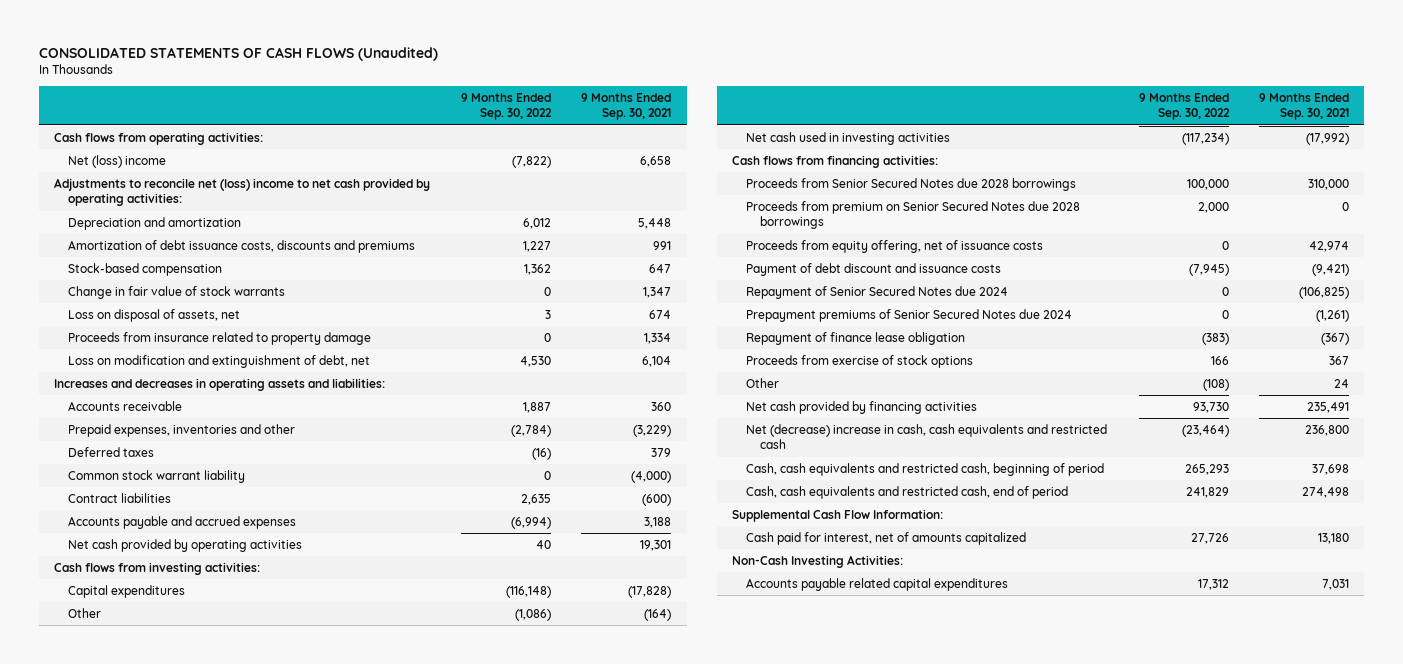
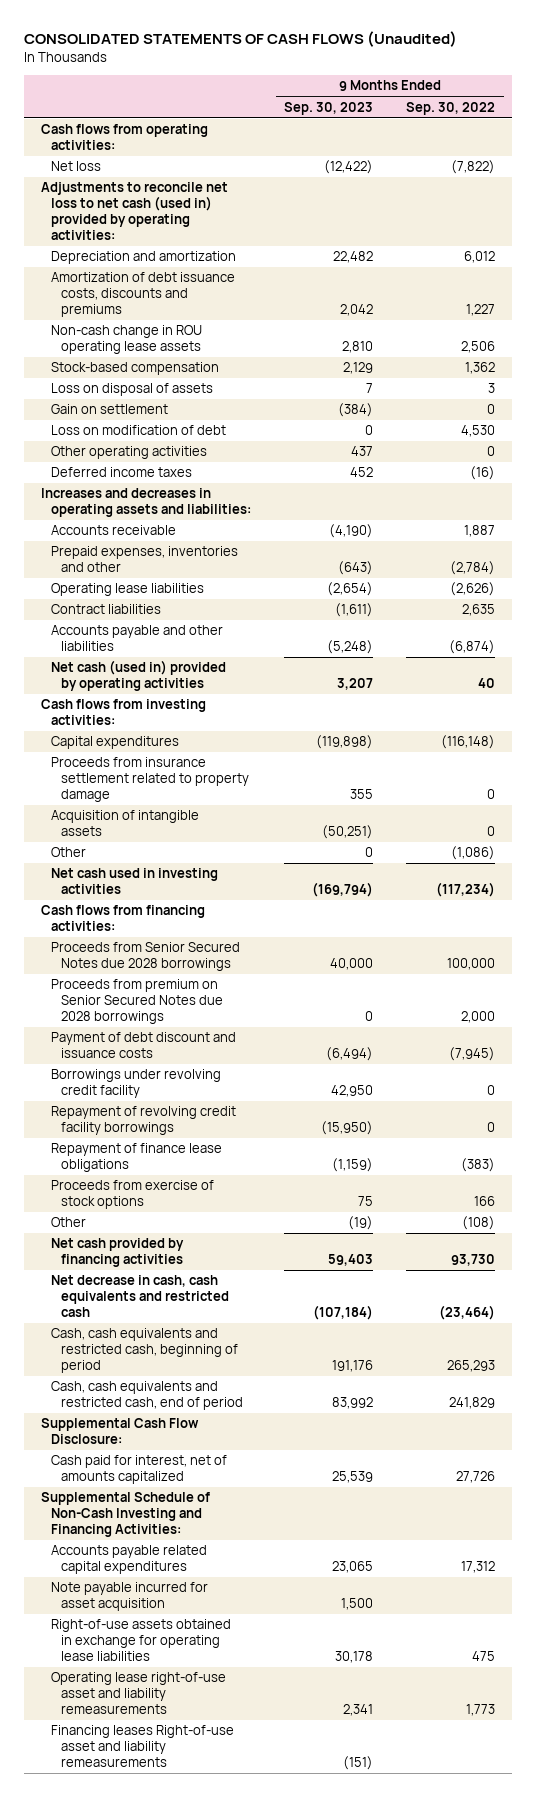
[581,92,672,121] 9 Months Ended Sep. 30, 2021 -> none
none -> [284,101,374,115] Sep. 30, 2023
[68,154,167,168] Net (loss) income -> [50,161,101,172] Net loss
[54,177,431,207] Adjustments to reconcile net (loss) income to net cash provided by operating activities: -> [40,182,228,241] Adjustments to reconcile net loss to net cash (used in) provided by operating activities:
none -> [50,325,202,355] Non-cash change in ROU operating lease assets
[68,285,286,299] Change in fair value of stock warrants -> none
[68,331,372,345] Proceeds from insurance related to property damage -> none
[68,308,241,322] Loss on disposal of assets, net -> [50,383,213,397] Loss on disposal of assets
none -> [50,404,168,415] Gain on settlement
[68,354,371,368] Loss on modification and extinguishment of debt, net -> [50,425,226,436] Loss on modification of debt
none -> [50,446,207,460] Other operating activities
none -> [50,467,192,478] Deferred income taxes
[68,446,155,457] Deferred taxes -> none
[68,469,246,483] Common stock warrant liability -> none
none -> [50,583,204,597] Operating lease liabilities
[68,515,297,529] Accounts payable and accrued expenses -> [50,625,223,652] Accounts payable and other liabilities
[510,516,551,529] (6,994) -> [449,640,496,655] (6,874)
[68,538,303,552] Net cash provided by operating activities -> [50,660,226,692] Net cash (used in) provided by operating activities
none -> [50,757,249,803] Proceeds from insurance settlement related to property damage
none -> [50,810,199,837] Acquisition of intangible assets
[746,239,1044,253] Proceeds from equity offering, net of issuance costs -> none
[746,285,1009,299] Repayment of Senior Secured Notes due 2024 -> none
[746,308,1073,322] Prepayment premiums of Senior Secured Notes due 2024 -> none
none -> [50,1069,221,1099] Borrowings under revolving credit facility
none -> [50,1106,236,1136] Repayment of revolving credit facility borrowings
[746,331,966,345] Repayment of finance lease obligation -> [50,1143,222,1173] Repayment of finance lease obligations
[746,423,1108,450] Net (decrease) increase in cash, cash equivalents and restricted cash -> [50,1275,229,1318] Net decrease in cash, cash equivalents and restricted cash
[732,508,944,522] Supplemental Cash Flow Information: -> [40,1418,199,1445] Supplemental Cash Flow Disclosure:
[732,554,904,568] Non-Cash Investing Activities: -> [40,1492,210,1538] Supplemental Schedule of Non-Cash Investing and Financing Activities:
none -> [50,1582,208,1612] Note payable incurred for asset acquisition
none -> [50,1619,231,1662] Right-of-use assets obtained in exchange for operating lease liabilities
none -> [50,1672,226,1715] Operating lease right-of-use asset and liability remeasurements
none -> [50,1725,234,1768] Financing leases Right-of-use asset and liability remeasurements

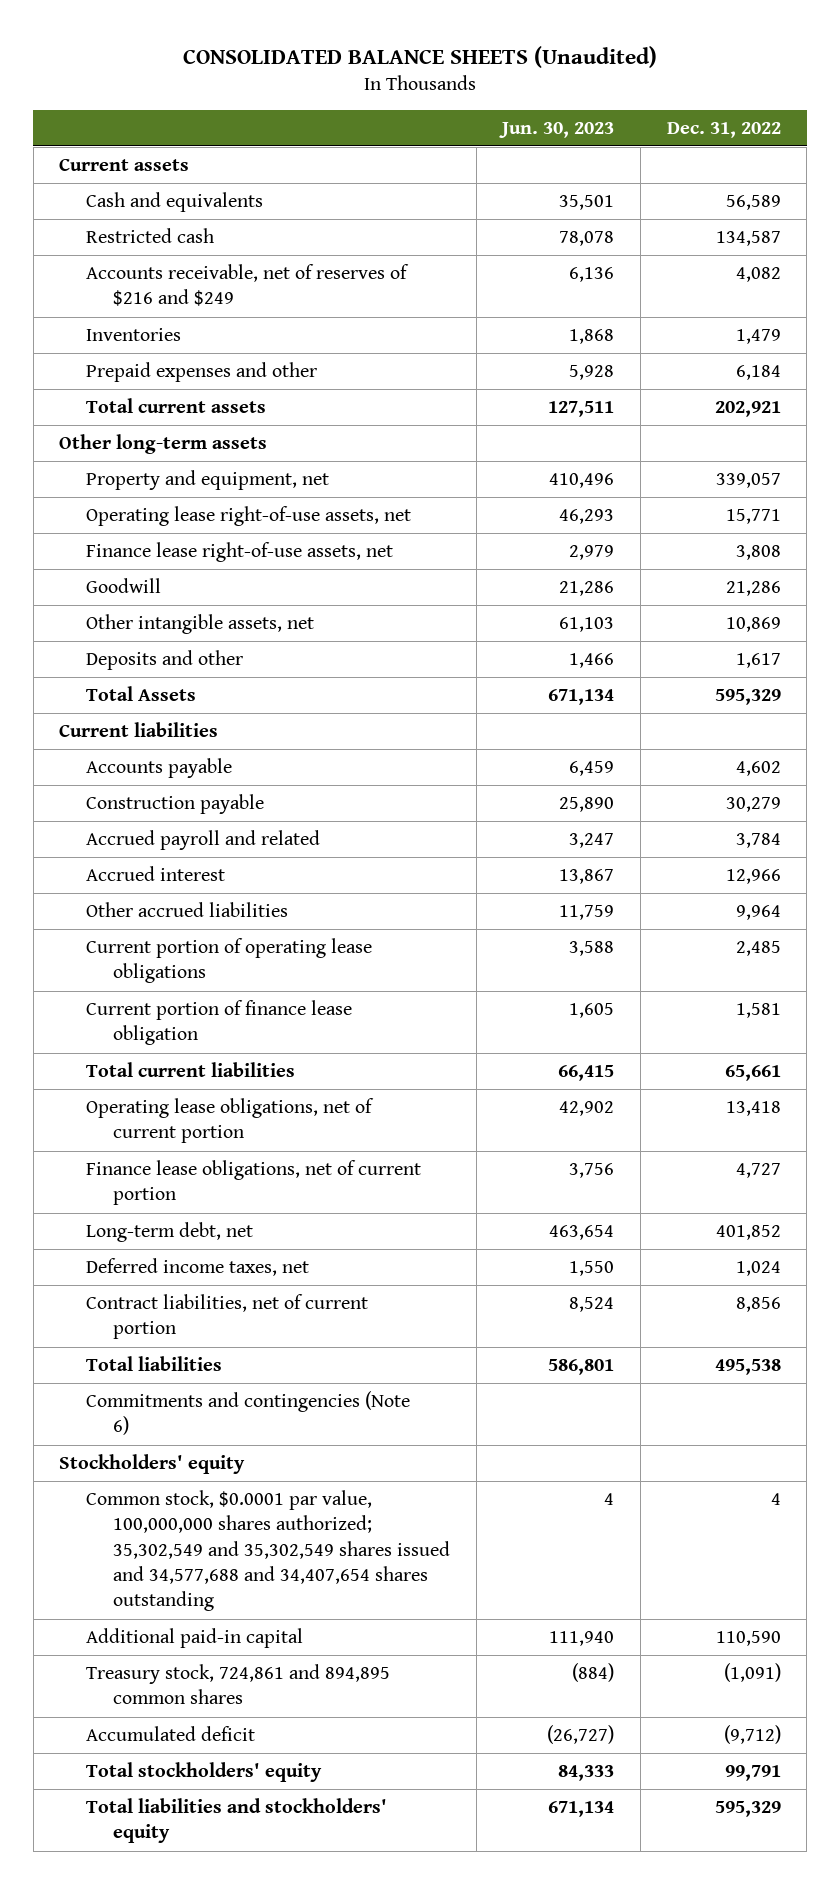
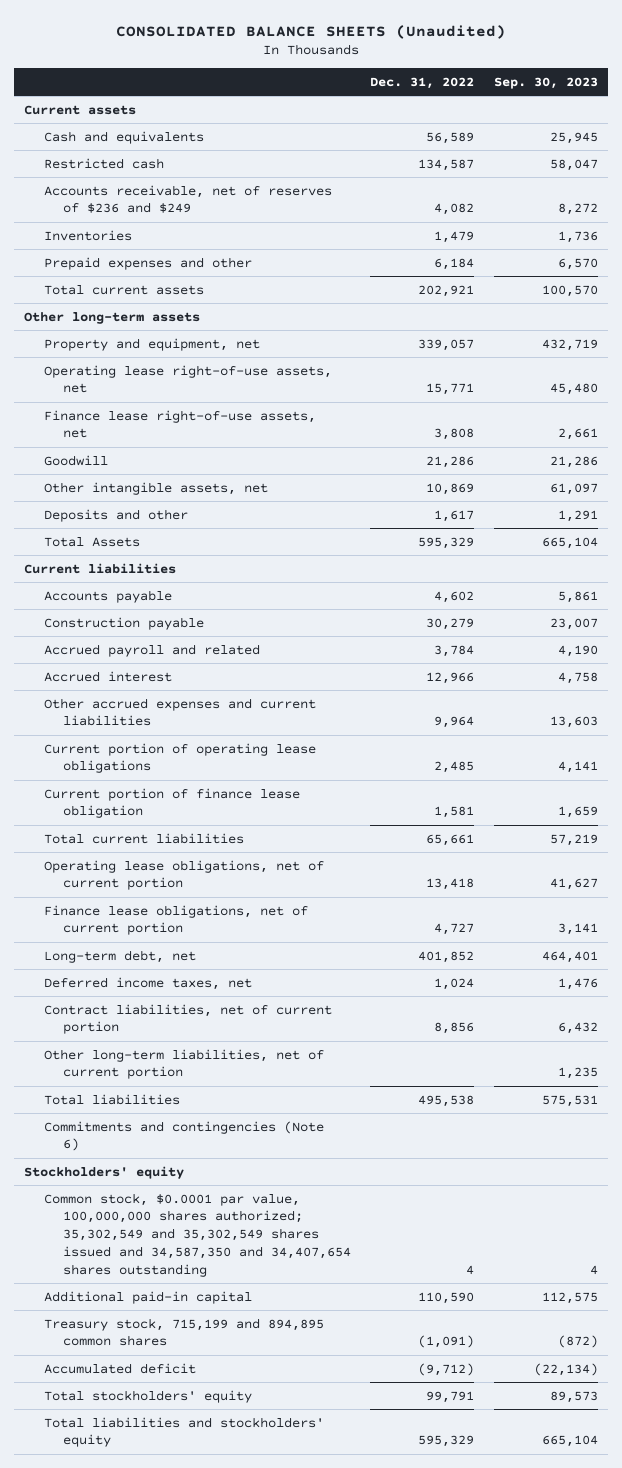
[499,121,615,138] Jun. 30, 2023 -> none
none -> [493,76,598,89] Sep. 30, 2023
[86,264,410,307] Accounts receivable, net of reserves of $216 and $249 -> [43,184,332,214] Accounts receivable, net of reserves of $236 and $249
[86,902,289,918] Other accrued liabilities -> [43,697,316,727] Other accrued expenses and current liabilities
none -> [43,1048,324,1080] Other long-term liabilities, net of current portion
[86,1490,451,1612] Common stock, $0.0001 par value, 100,000,000 shares authorized; 35,302,549 and 35,302,549 shares issued and 34,577,688 and 34,407,654 shares outstanding -> [43,1192,351,1277] Common stock, $0.0001 par value, 100,000,000 shares authorized; 35,302,549 and 35,302,549 shares issued and 34,587,350 and 34,407,654 shares outstanding
[86,1664,391,1705] Treasury stock, 724,861 and 894,895 common shares -> [43,1317,324,1347] Treasury stock, 715,199 and 894,895 common shares

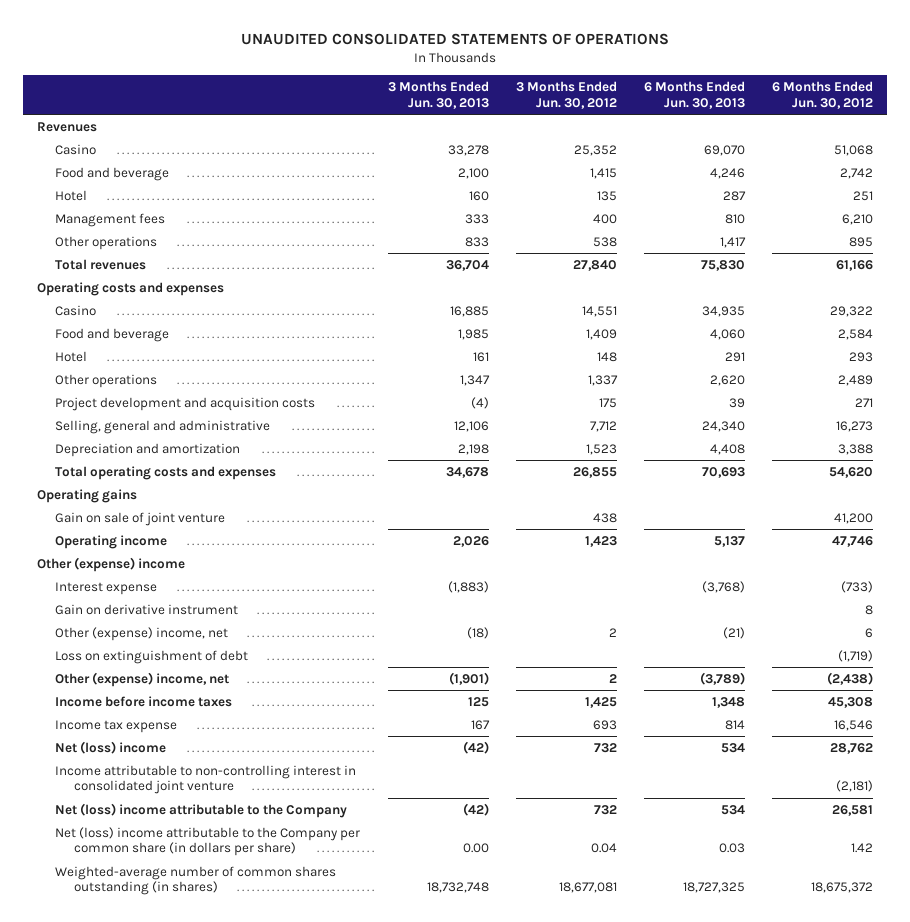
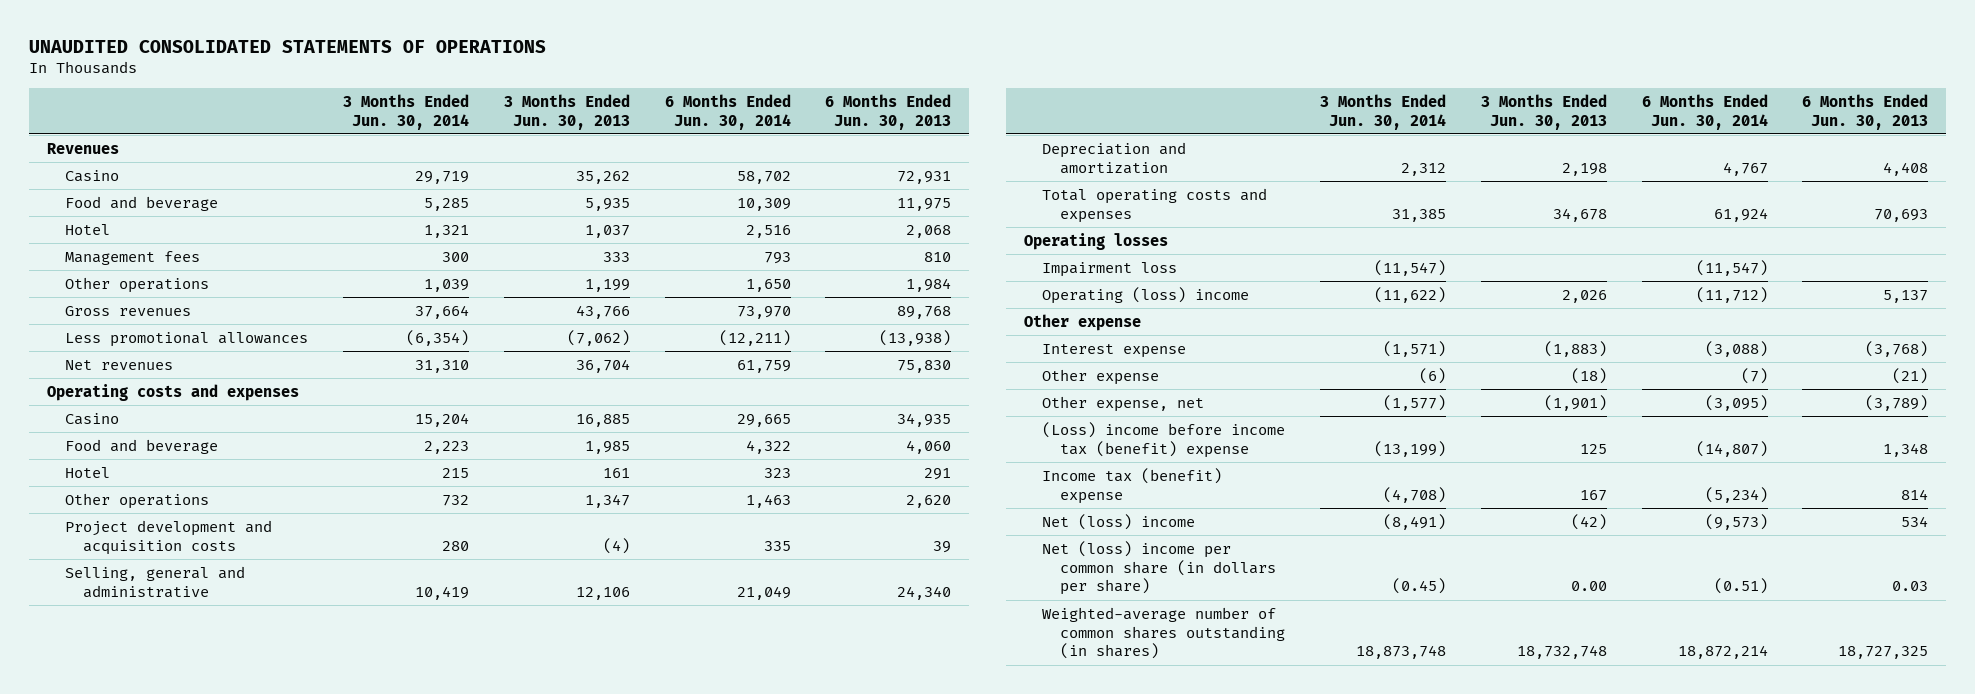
[515,81,617,109] 3 Months Ended Jun. 30, 2012 -> none
[772,81,874,109] 6 Months Ended Jun. 30, 2012 -> none
none -> [343,93,470,130] 3 Months Ended Jun. 30, 2014
none -> [664,93,791,130] 6 Months Ended Jun. 30, 2014
[447,144,489,156] 33,278 -> [575,170,630,184] 35,262
[704,144,746,156] 69,070 -> [897,170,952,184] 72,931
[457,167,489,179] 2,100 -> [584,197,630,211] 5,935
[710,167,746,179] 4,246 -> [897,197,952,211] 11,975
[468,190,489,201] 160 -> [584,224,630,238] 1,037
[723,190,747,201] 287 -> [906,224,952,238] 2,068
[464,236,489,247] 833 -> [584,278,630,292] 1,199
[720,236,747,248] 1,417 -> [906,277,952,292] 1,984
none -> [65,305,192,316] Gross revenues
none -> [65,331,309,347] Less promotional allowances
[55,258,147,270] Total revenues -> [65,359,174,370] Net revenues
[36,488,137,503] Operating gains -> none
[55,511,226,526] Gain on sale of joint venture -> none
none -> [1023,232,1168,250] Operating losses
none -> [1042,261,1178,277] Impairment loss
[55,534,168,549] Operating income -> [1042,286,1250,304] Operating (loss) income
[36,556,185,572] Other (expense) income -> [1023,313,1141,331] Other expense
[55,603,239,615] Gain on derivative instrument -> none
[55,649,249,664] Loss on extinguishment of debt -> none
[55,626,229,641] Other (expense) income, net -> [1042,368,1160,385] Other expense
[55,671,230,687] Other (expense) income, net -> [1042,395,1205,412] Other expense, net
[55,695,233,707] Income before income taxes -> [1042,421,1286,458] (Loss) income before income tax (benefit) expense
[55,719,178,733] Income tax expense -> [1042,467,1223,504] Income tax (benefit) expense
[55,764,357,795] Income attributable to non-controlling interest in consolidated joint venture -> none
[55,802,348,818] Net (loss) income attributable to the Company -> none
[55,826,361,857] Net (loss) income attributable to the Company per common share (in dollars per share) -> [1042,540,1277,596] Net (loss) income per common share (in dollars per share)

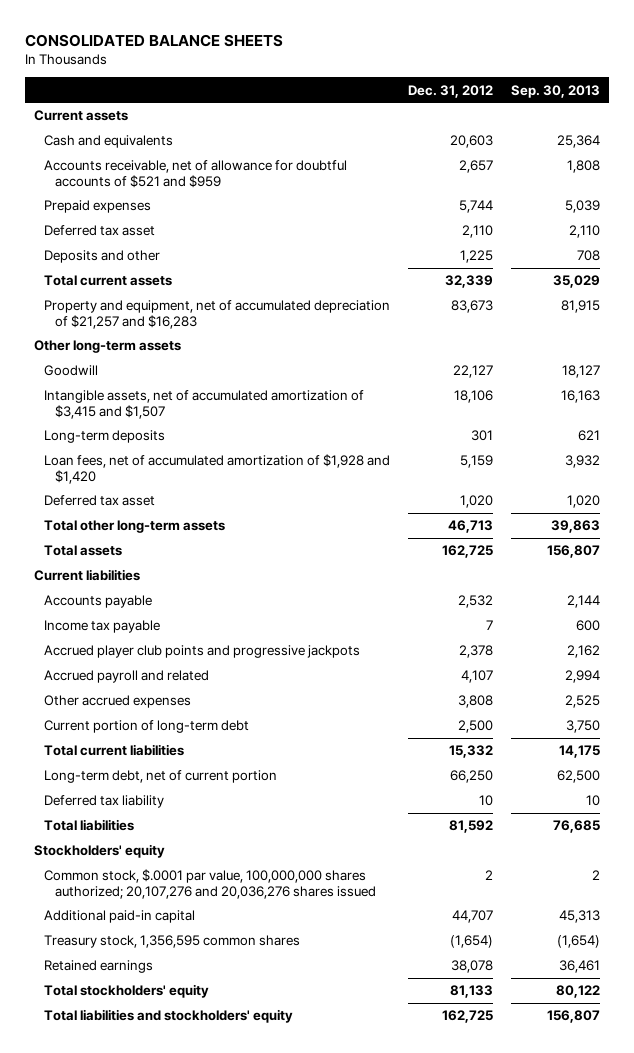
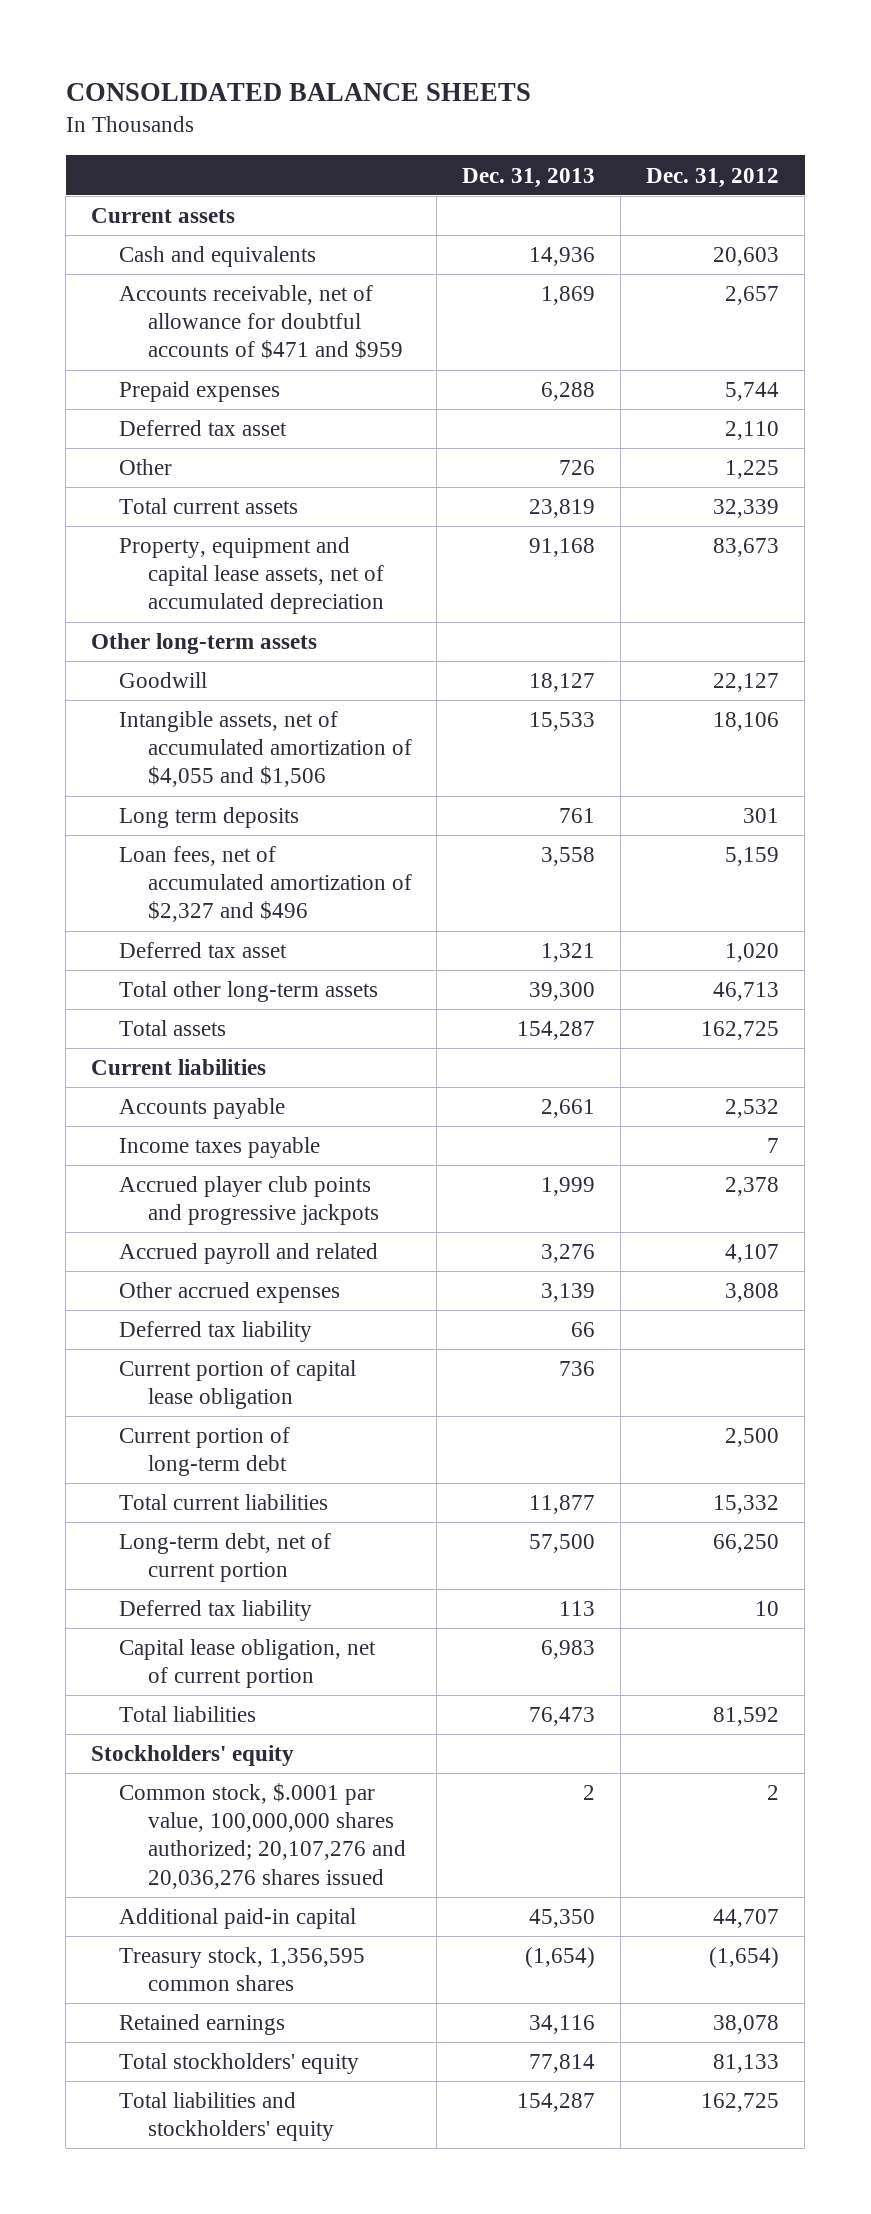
[511,84,601,98] Sep. 30, 2013 -> none
none -> [462,167,596,188] Dec. 31, 2013
[44,160,348,188] Accounts receivable, net of allowance for doubtful accounts of $521 and $959 -> [119,285,403,360] Accounts receivable, net of allowance for doubtful accounts of $471 and $959
[44,250,161,264] Deposits and other -> [119,459,173,476] Other
[44,300,391,329] Property and equipment, net of accumulated depreciation of $21,257 and $16,283 -> [119,537,384,615] Property, equipment and capital lease assets, net of accumulated depreciation
[44,390,365,419] Intangible assets, net of accumulated amortization of $3,415 and $1,507 -> [119,711,412,788] Intangible assets, net of accumulated amortization of $4,055 and $1,506
[44,430,166,444] Long-term deposits -> [119,807,300,829] Long term deposits
[44,454,391,484] Loan fees, net of accumulated amortization of $1,928 and $1,420 -> [119,846,412,923] Loan fees, net of accumulated amortization of $2,327 and $496
[44,620,161,634] Income tax payable -> [119,1137,321,1159] Income taxes payable
none -> [119,1321,313,1343] Deferred tax liability
none -> [119,1360,357,1410] Current portion of capital lease obligation
none -> [119,1639,377,1689] Capital lease obligation, net of current portion

